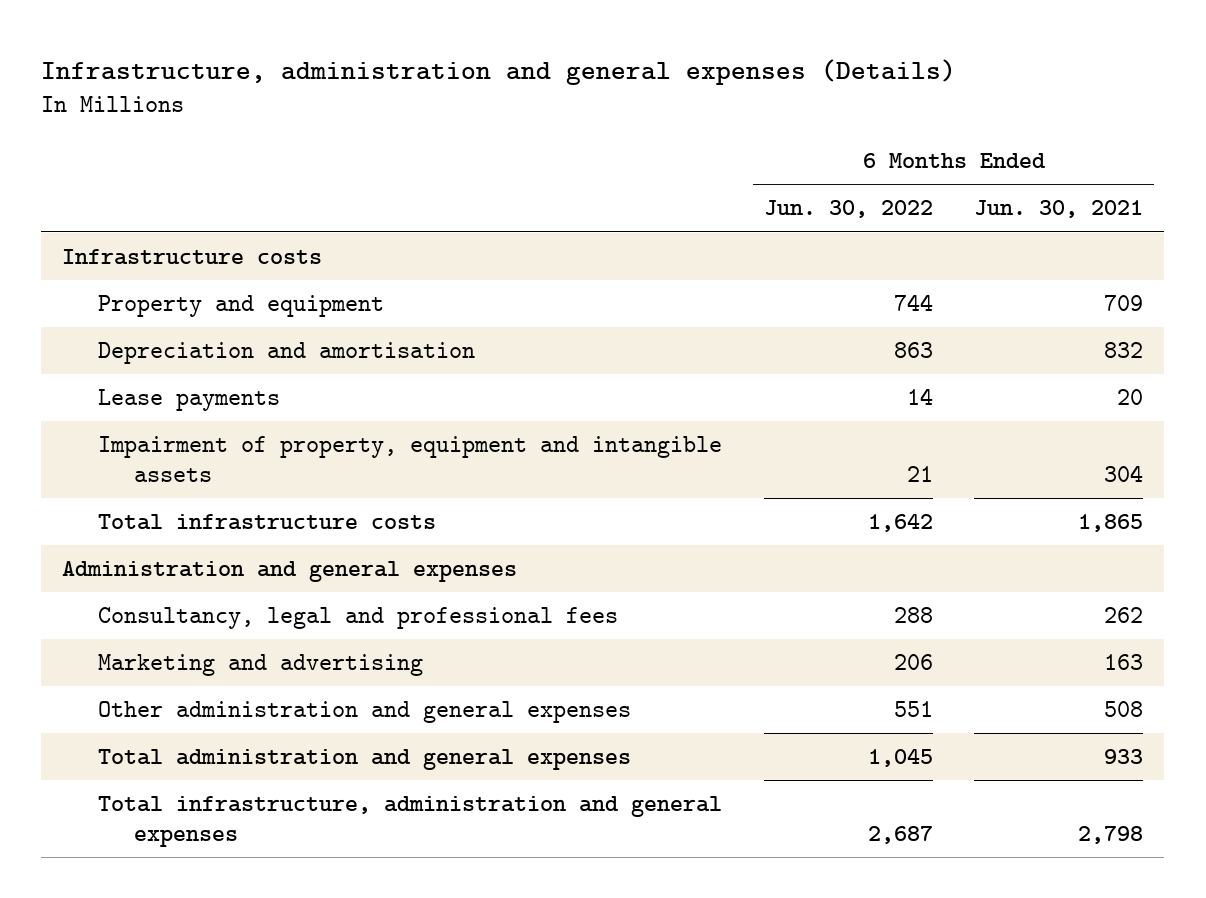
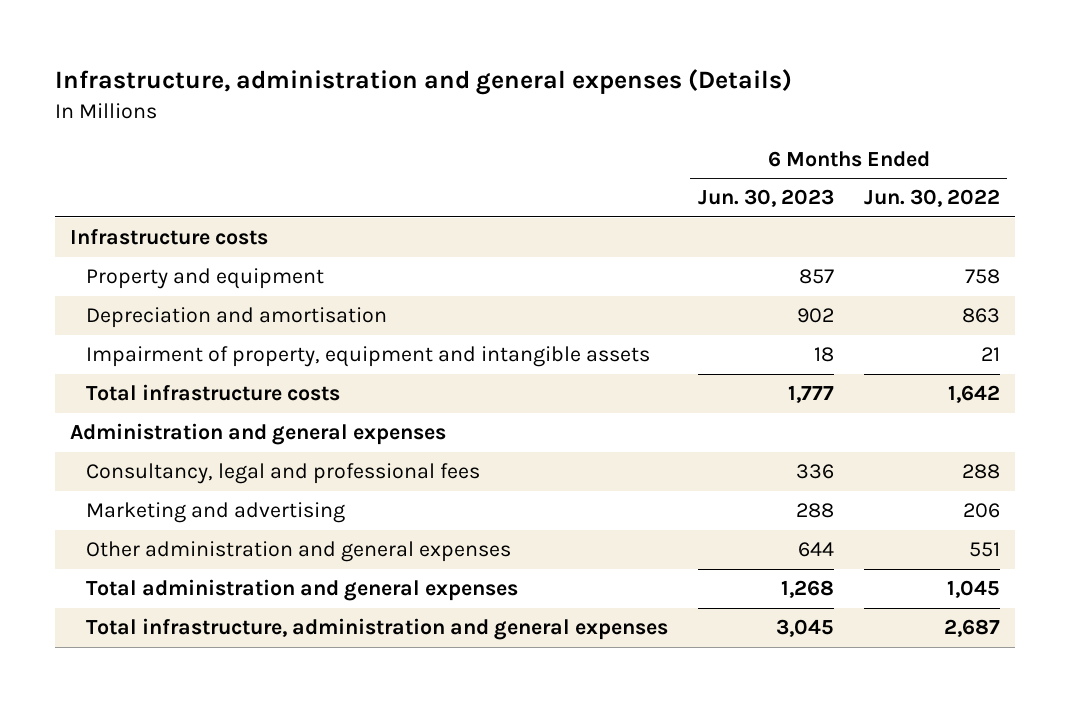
[974,200,1144,219] Jun. 30, 2021 -> none
none -> [697,189,834,208] Jun. 30, 2023
[893,294,933,312] 744 -> [964,269,1000,285] 758
[98,389,281,412] Lease payments -> none

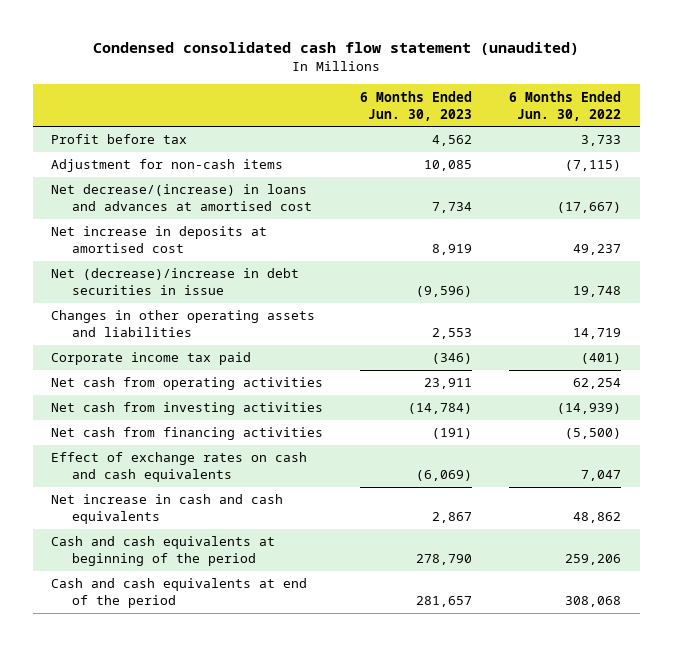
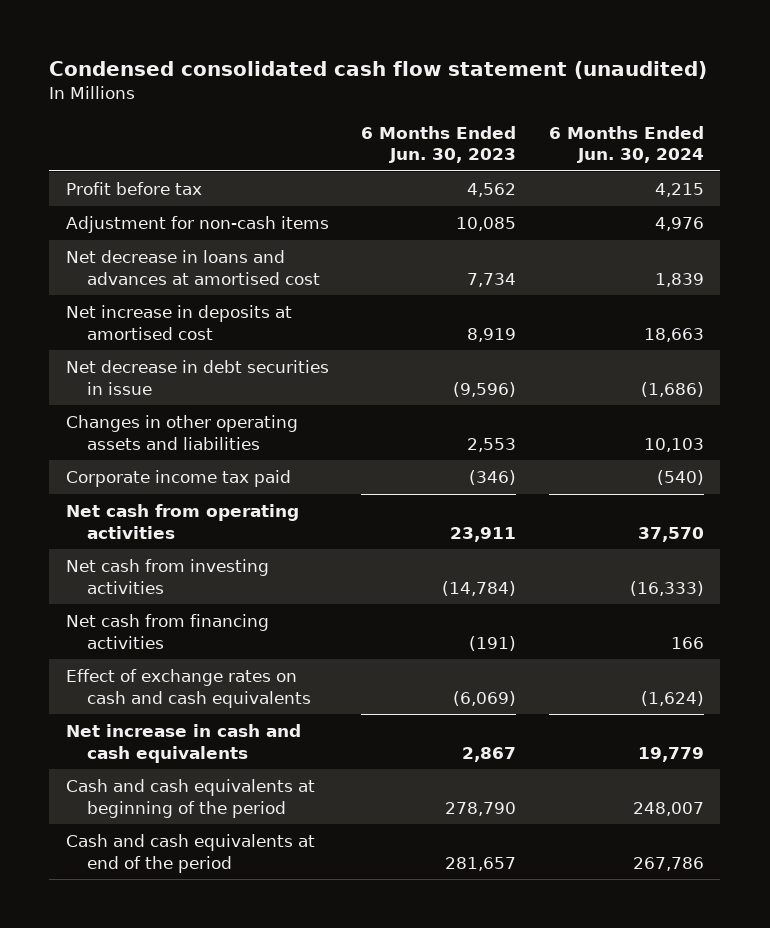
[509,90,622,121] 6 Months Ended Jun. 30, 2022 -> none
none -> [549,125,705,164] 6 Months Ended Jun. 30, 2024
[51,184,313,212] Net decrease/(increase) in loans and advances at amortised cost -> [65,250,321,285] Net decrease in loans and advances at amortised cost
[51,268,300,296] Net (decrease)/increase in debt securities in issue -> [65,360,329,395] Net decrease in debt securities in issue

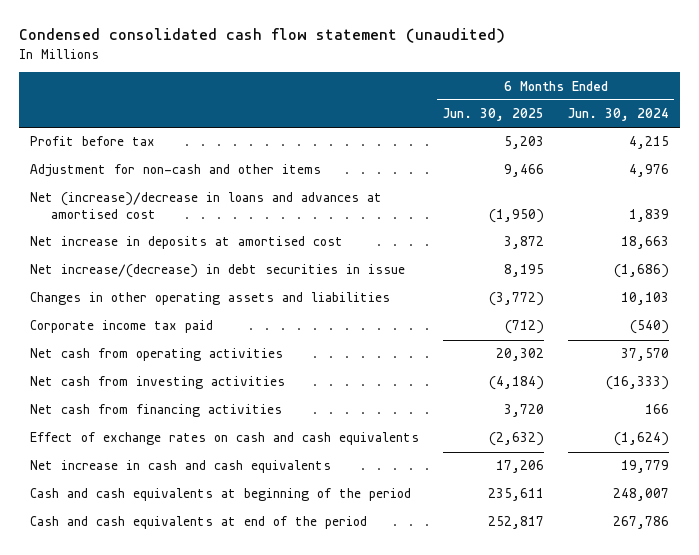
[361,125,517,164] 6 Months Ended Jun. 30, 2023 -> none
none -> [443,108,545,122] Jun. 30, 2025
[65,216,329,234] Adjustment for non-cash items -> [30,164,322,178] Adjustment for non-cash and other items
[65,250,321,285] Net decrease in loans and advances at amortised cost -> [30,192,383,220] Net (increase)/decrease in loans and advances at amortised cost
[65,360,329,395] Net decrease in debt securities in issue -> [30,264,406,279] Net increase/(decrease) in debt securities in issue

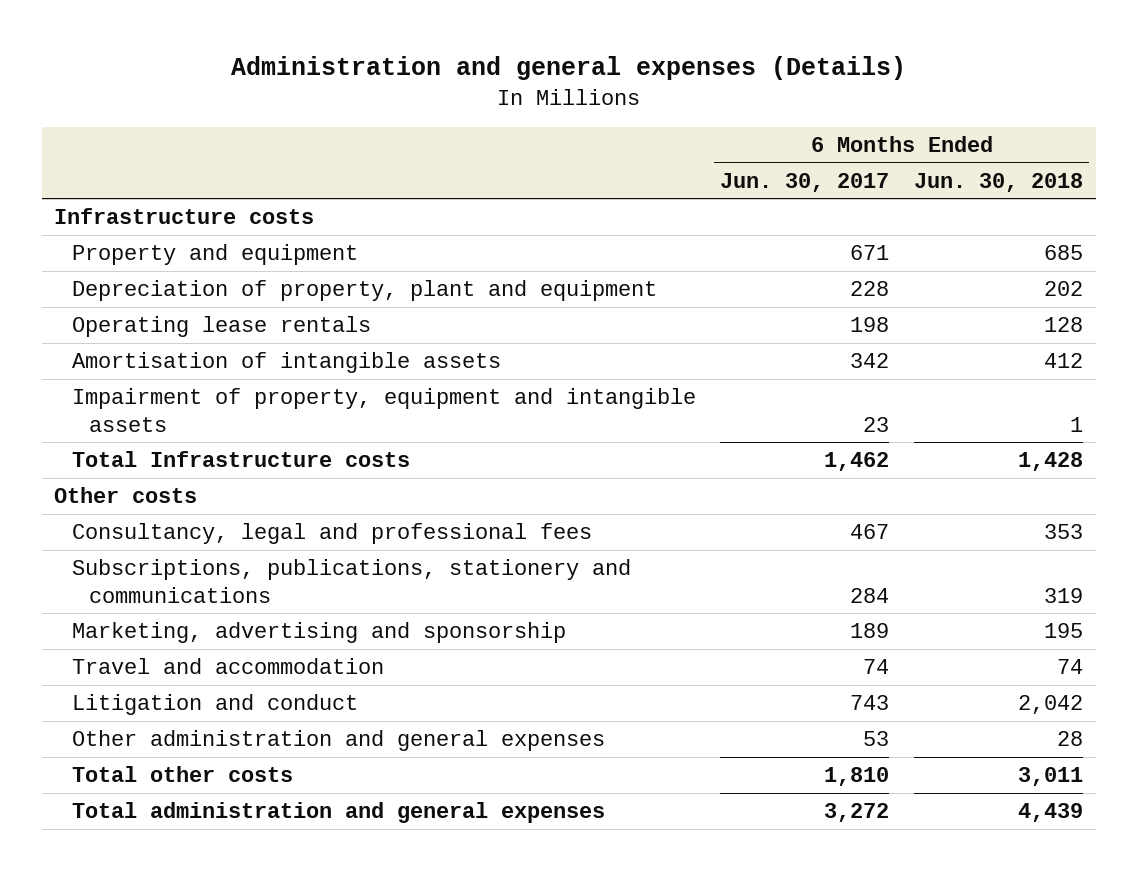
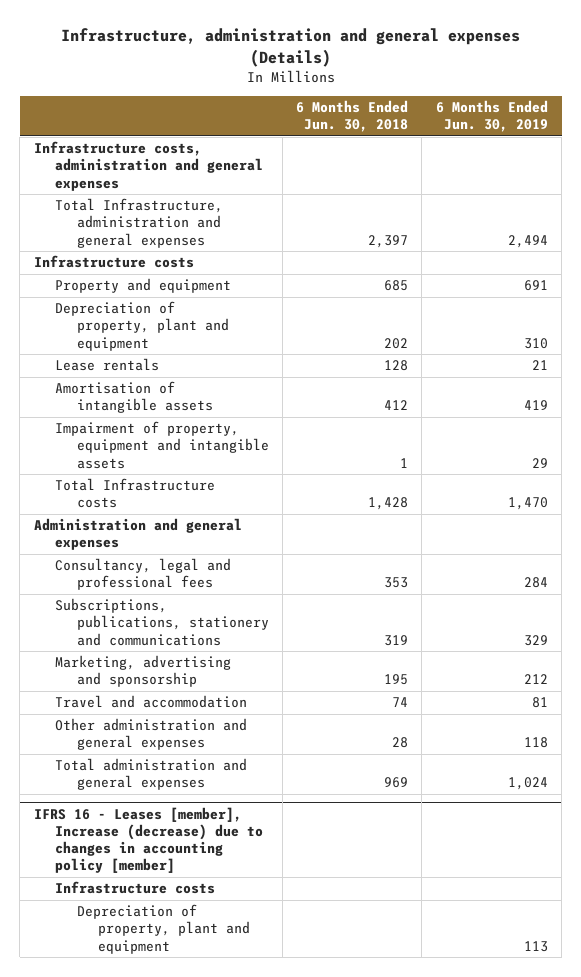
[230,56,906,81] Administration and general expenses (Details) -> [60,28,520,67] Infrastructure, administration and general expenses (Details)
[720,172,890,192] Jun. 30, 2017 -> none
none -> [435,99,548,133] 6 Months Ended Jun. 30, 2019
none -> [33,141,264,191] Infrastructure costs, administration and general expenses
none -> [55,198,224,248] Total Infrastructure, administration and general expenses
[71,316,371,338] Operating lease rentals -> [55,358,160,372] Lease rentals
[53,487,197,504] Other costs -> none
none -> [33,518,242,551] Administration and general expenses
[71,694,358,716] Litigation and conduct -> none
[71,766,293,783] Total other costs -> none
[1018,803,1084,823] 4,439 -> [384,777,409,789] 969
none -> [33,806,264,874] IFRS 16 - Leases [member], Increase (decrease) due to changes in accounting policy [member]
none -> [55,881,216,895] Infrastructure costs
none -> [76,904,251,954] Depreciation of property, plant and equipment

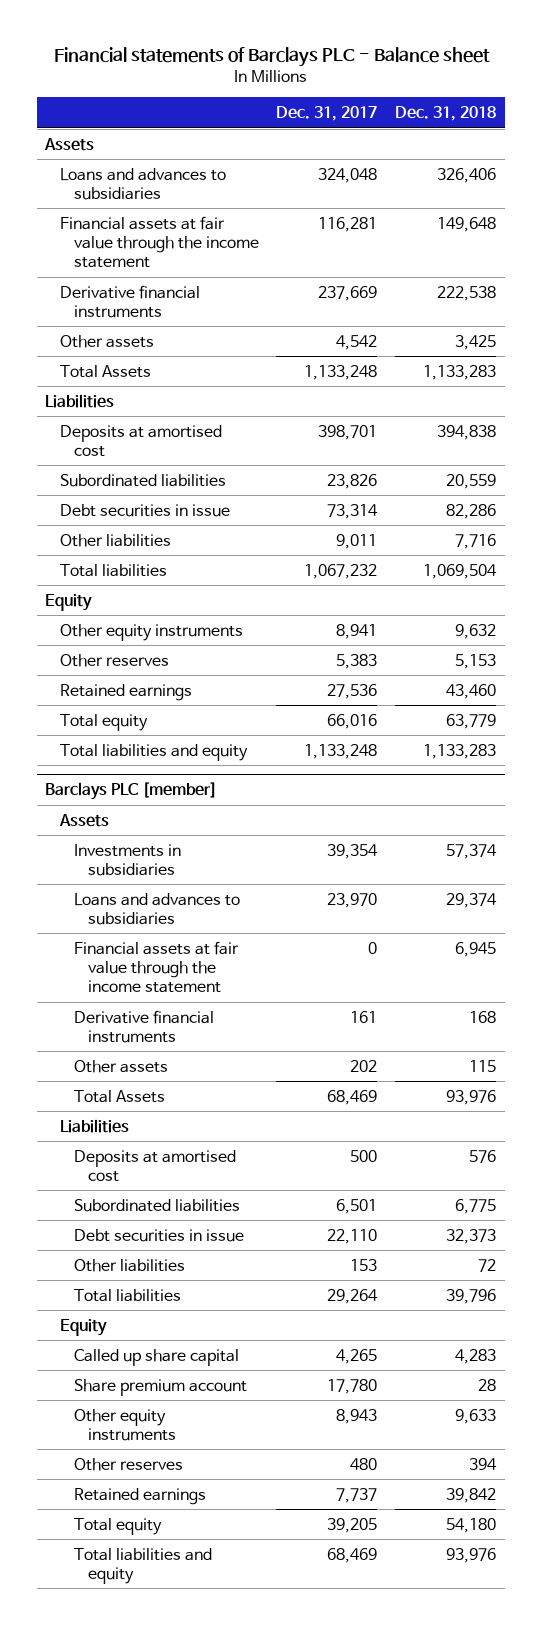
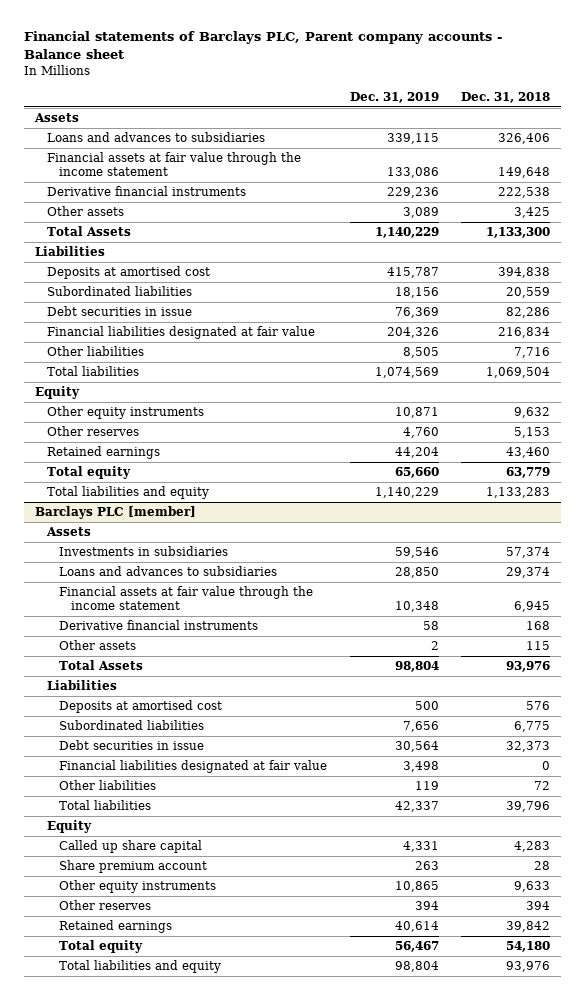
[53,46,490,67] Financial statements of Barclays PLC - Balance sheet -> [23,31,502,60] Financial statements of Barclays PLC, Parent company accounts - Balance sheet
[276,106,378,122] Dec. 31, 2017 -> none
none -> [349,91,439,103] Dec. 31, 2019
[422,364,496,380] 1,133,283 -> [485,227,550,239] 1,133,300
none -> [46,326,315,340] Financial liabilities designated at fair value
none -> [59,760,328,774] Financial liabilities designated at fair value

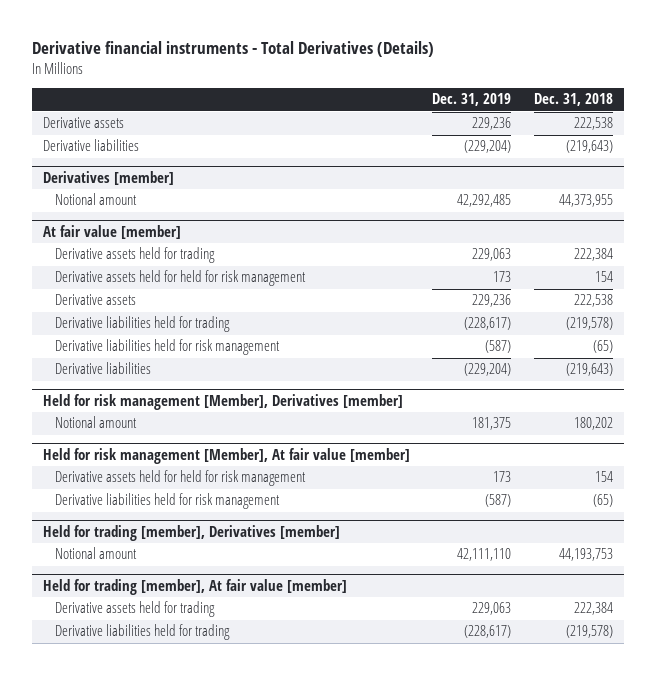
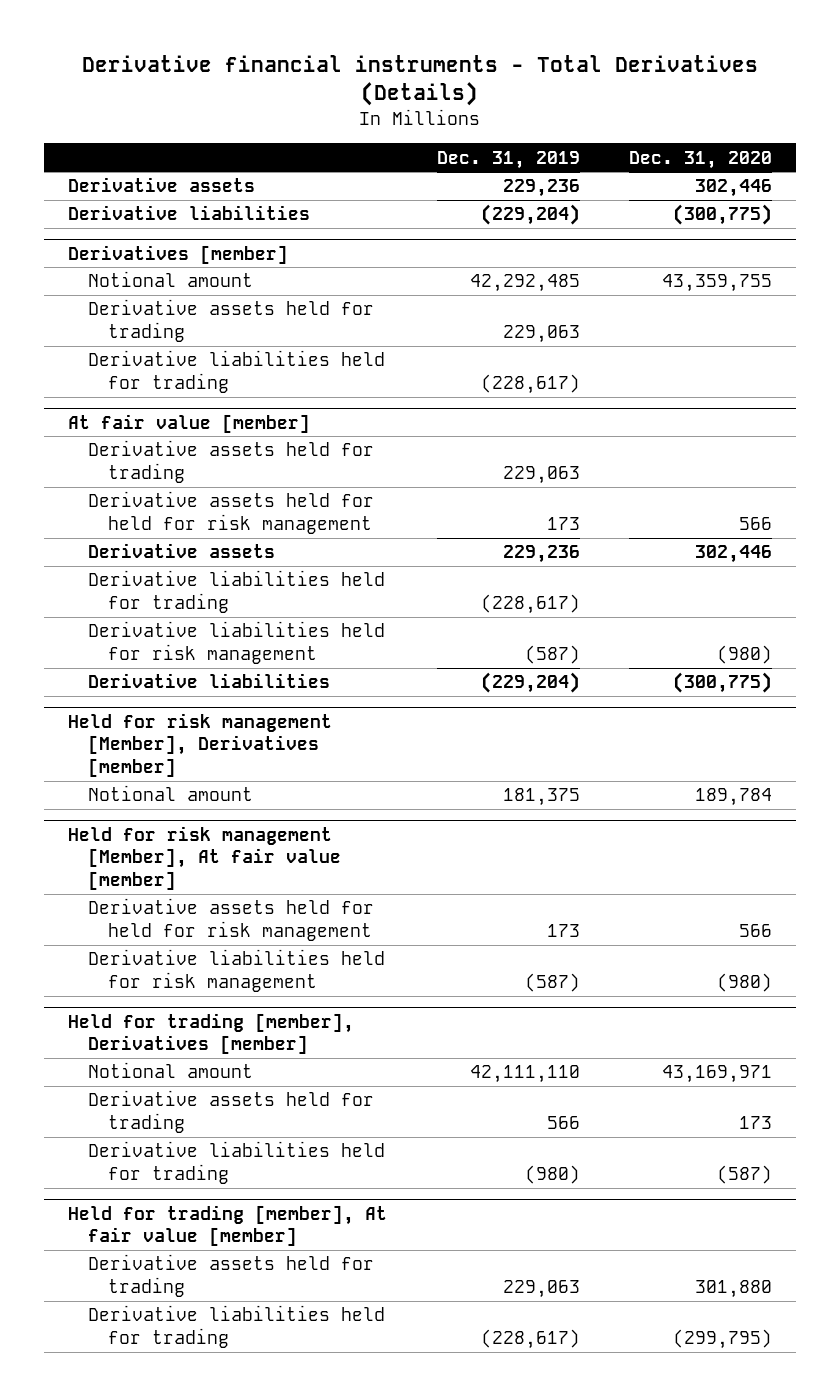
[533,93,613,107] Dec. 31, 2018 -> none
none -> [628,150,772,169] Dec. 31, 2020
none -> [88,299,375,343] Derivative assets held for trading
none -> [88,350,386,394] Derivative liabilities held for trading
none -> [88,1090,375,1134] Derivative assets held for trading
none -> [88,1141,386,1185] Derivative liabilities held for trading

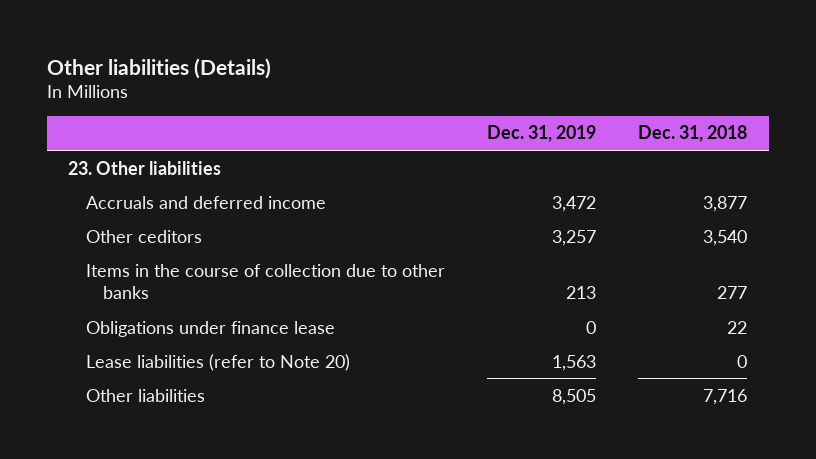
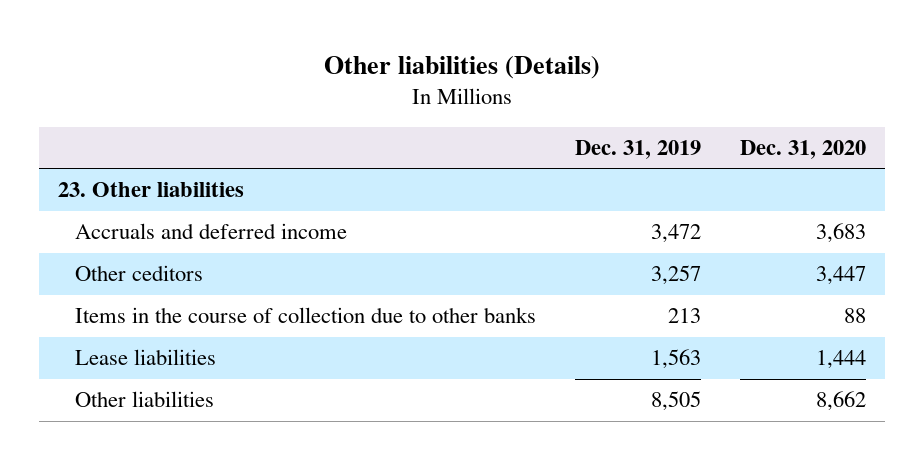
[638,125,748,143] Dec. 31, 2018 -> none
none -> [739,139,866,159] Dec. 31, 2020
[85,320,335,337] Obligations under finance lease -> none
[85,353,350,371] Lease liabilities (refer to Note 20) -> [75,349,217,366] Lease liabilities

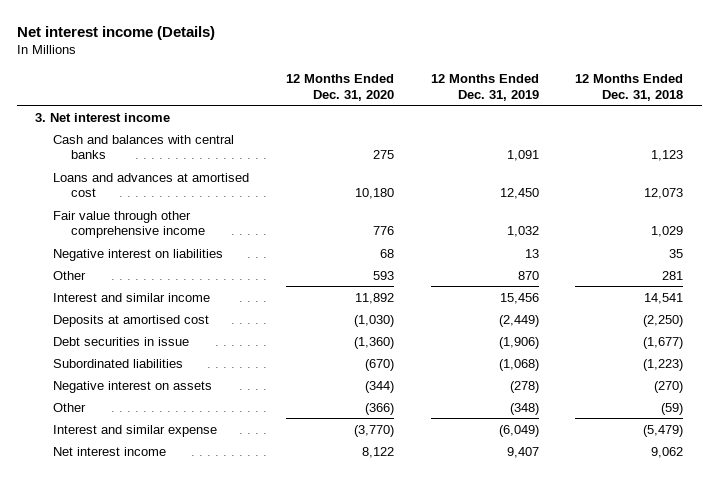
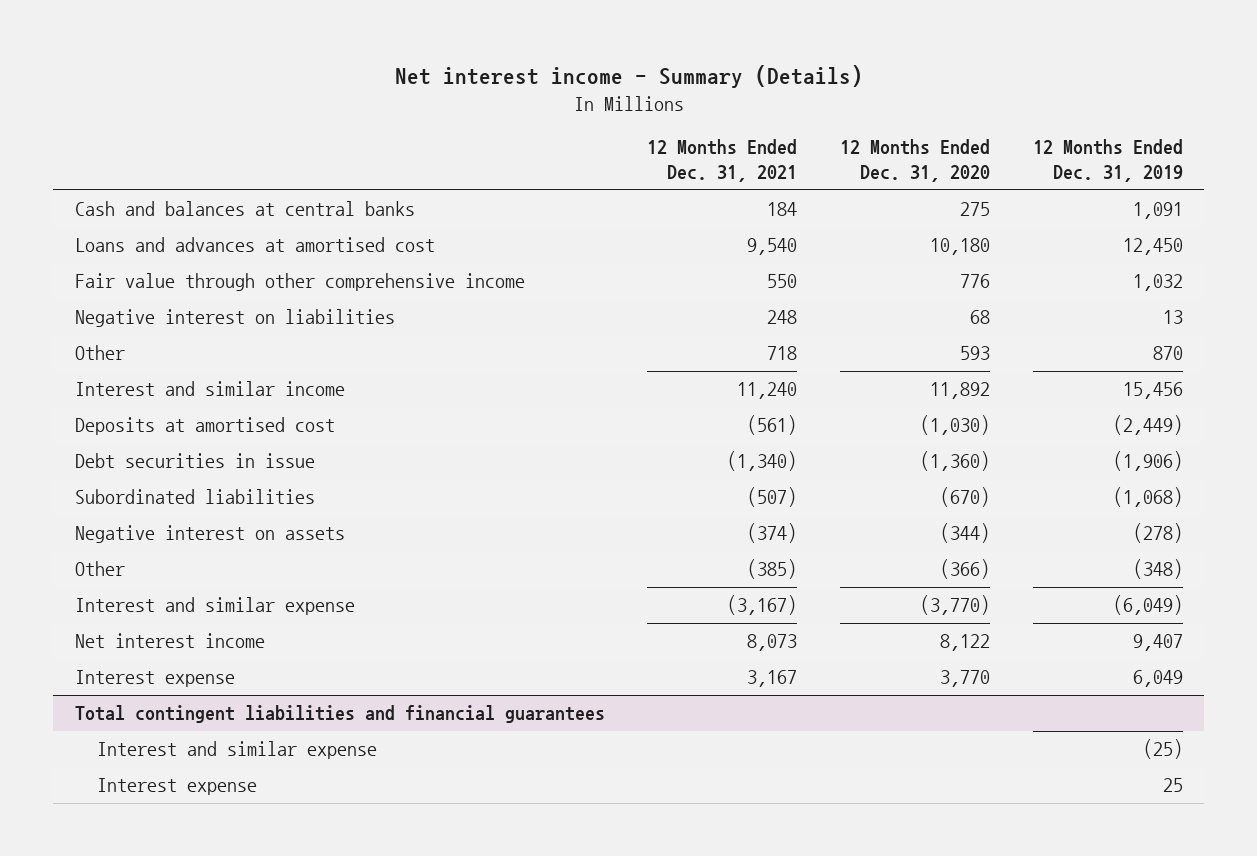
[16,25,215,40] Net interest income (Details) -> [394,65,863,89] Net interest income - Summary (Details)
[575,74,684,101] 12 Months Ended Dec. 31, 2018 -> none
none -> [647,139,798,182] 12 Months Ended Dec. 31, 2021
[34,112,170,122] 3. Net interest income -> none
[52,134,234,160] Cash and balances with central banks -> [74,201,415,217] Cash and balances at central banks
none -> [74,670,235,688] Interest expense
none -> [74,705,605,724] Total contingent liabilities and financial guarantees
none -> [97,741,378,760] Interest and similar expense
none -> [97,778,258,796] Interest expense

